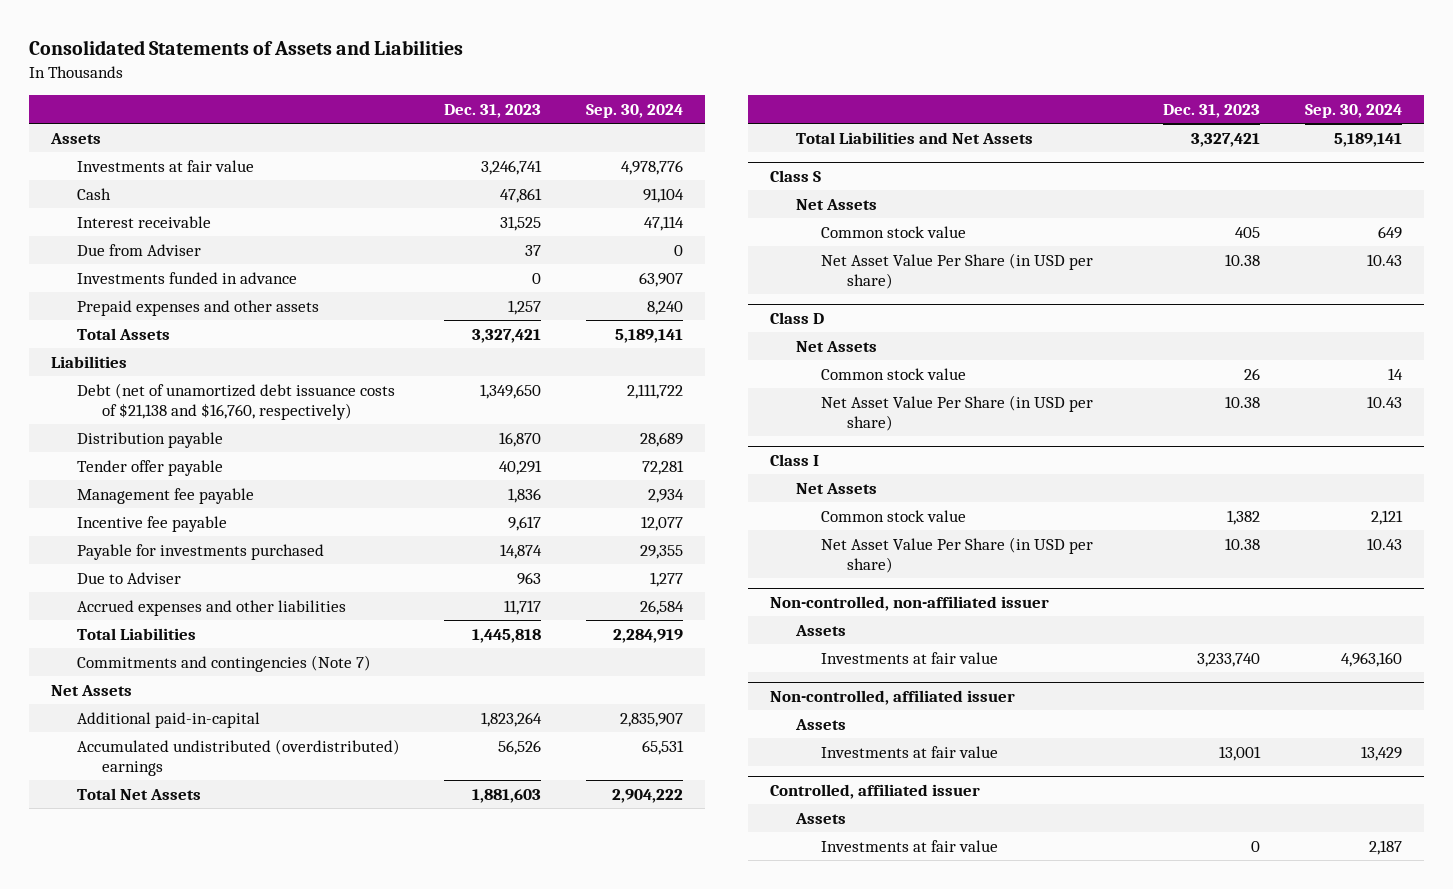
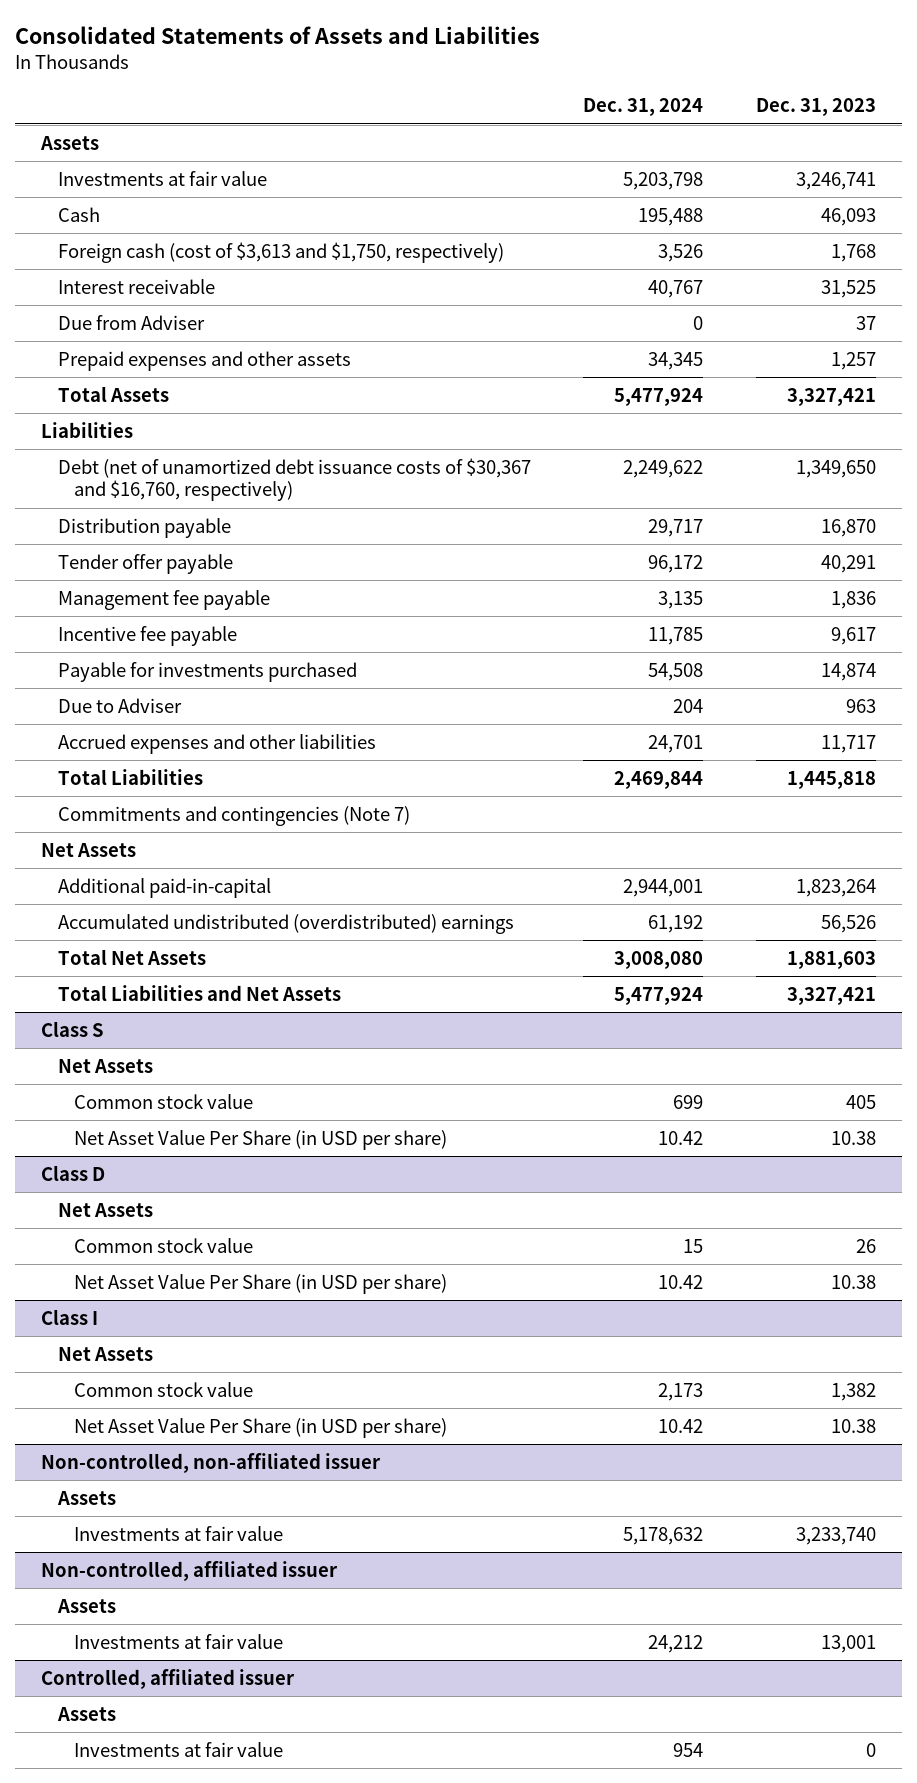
[585,104,683,119] Sep. 30, 2024 -> none
none -> [583,98,704,117] Dec. 31, 2024
[500,187,543,203] 47,861 -> [820,207,876,226] 46,093
none -> [57,241,504,263] Foreign cash (cost of $3,613 and $1,750, respectively)
[76,271,297,284] Investments funded in advance -> none
[76,382,395,421] Debt (net of unamortized debt issuance costs of $21,138 and $16,760, respectively) -> [57,457,531,502] Debt (net of unamortized debt issuance costs of $30,367 and $16,760, respectively)

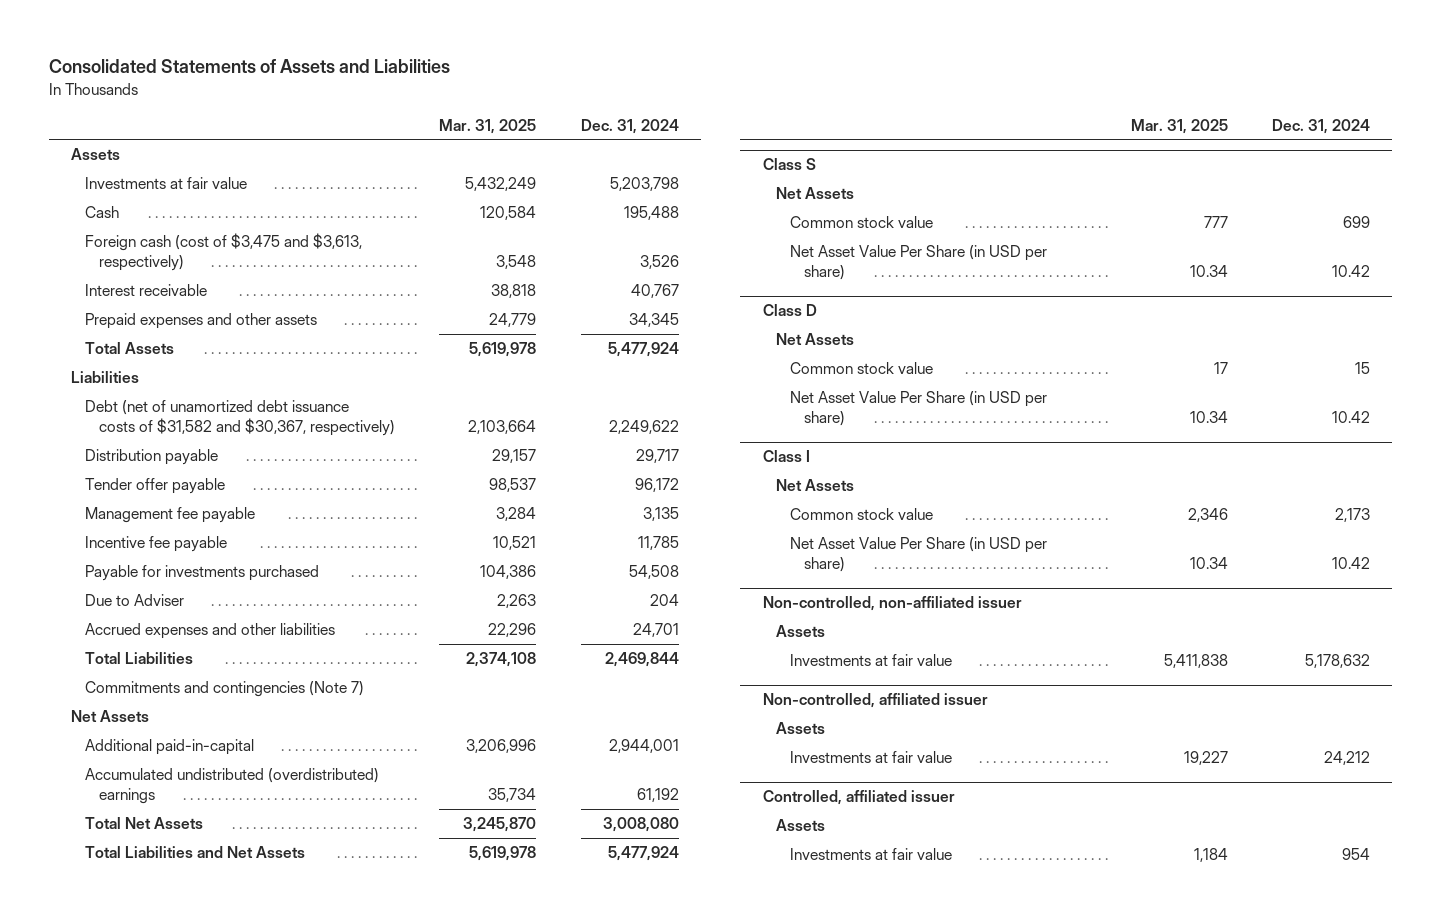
[755,98,876,117] Dec. 31, 2023 -> none
none -> [439,118,537,134] Mar. 31, 2025
[57,241,504,263] Foreign cash (cost of $3,613 and $1,750, respectively) -> [85,233,363,272] Foreign cash (cost of $3,475 and $3,613, respectively)
[57,314,205,330] Due from Adviser -> none
[57,457,531,502] Debt (net of unamortized debt issuance costs of $30,367 and $16,760, respectively) -> [85,400,395,437] Debt (net of unamortized debt issuance costs of $31,582 and $30,367, respectively)

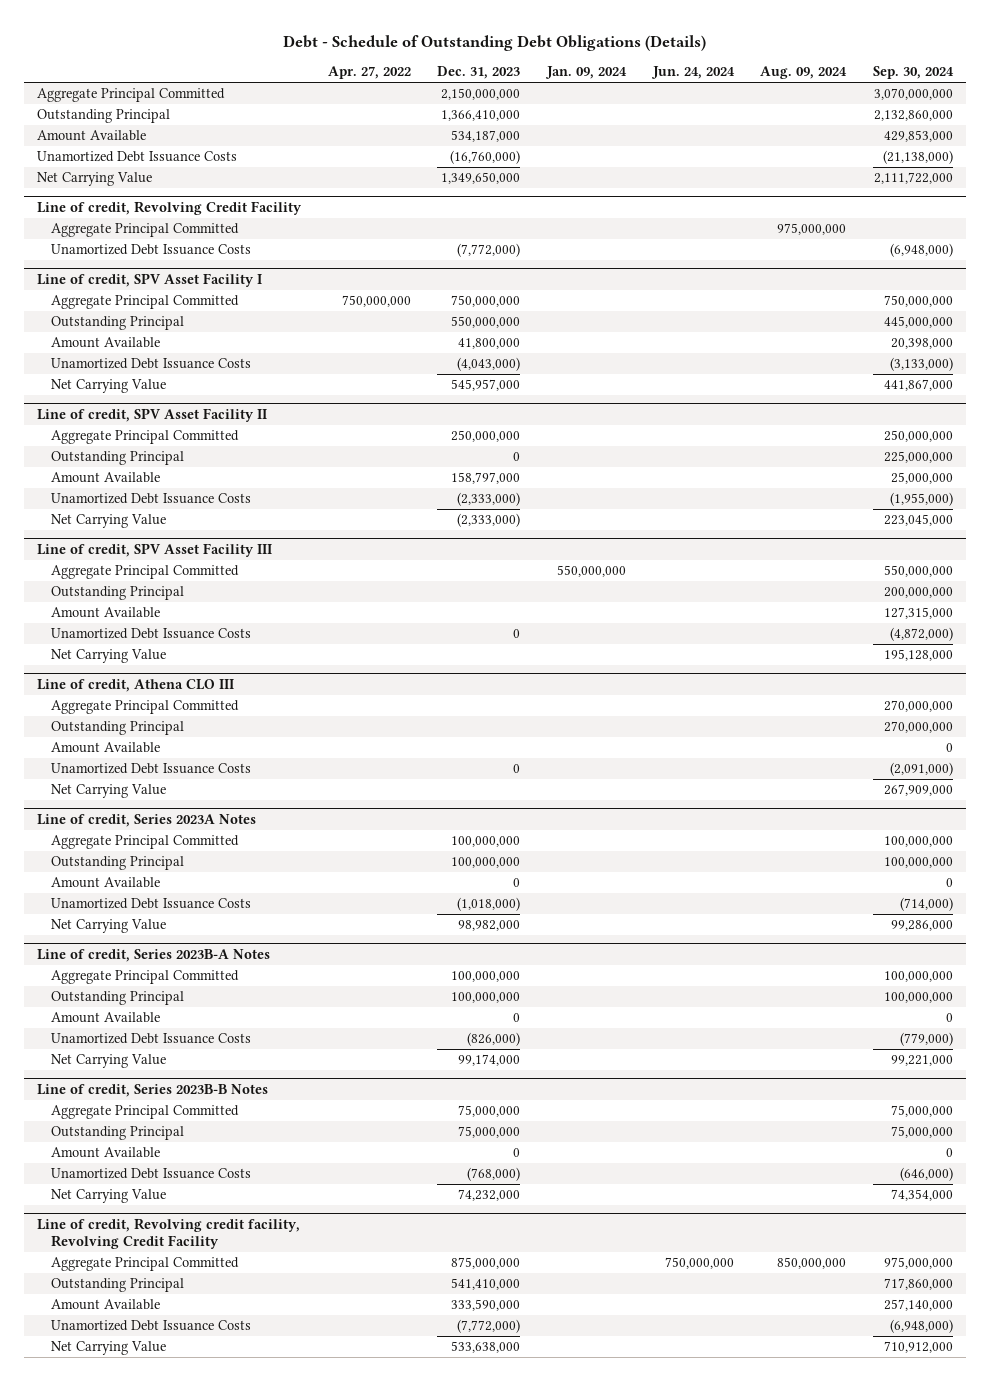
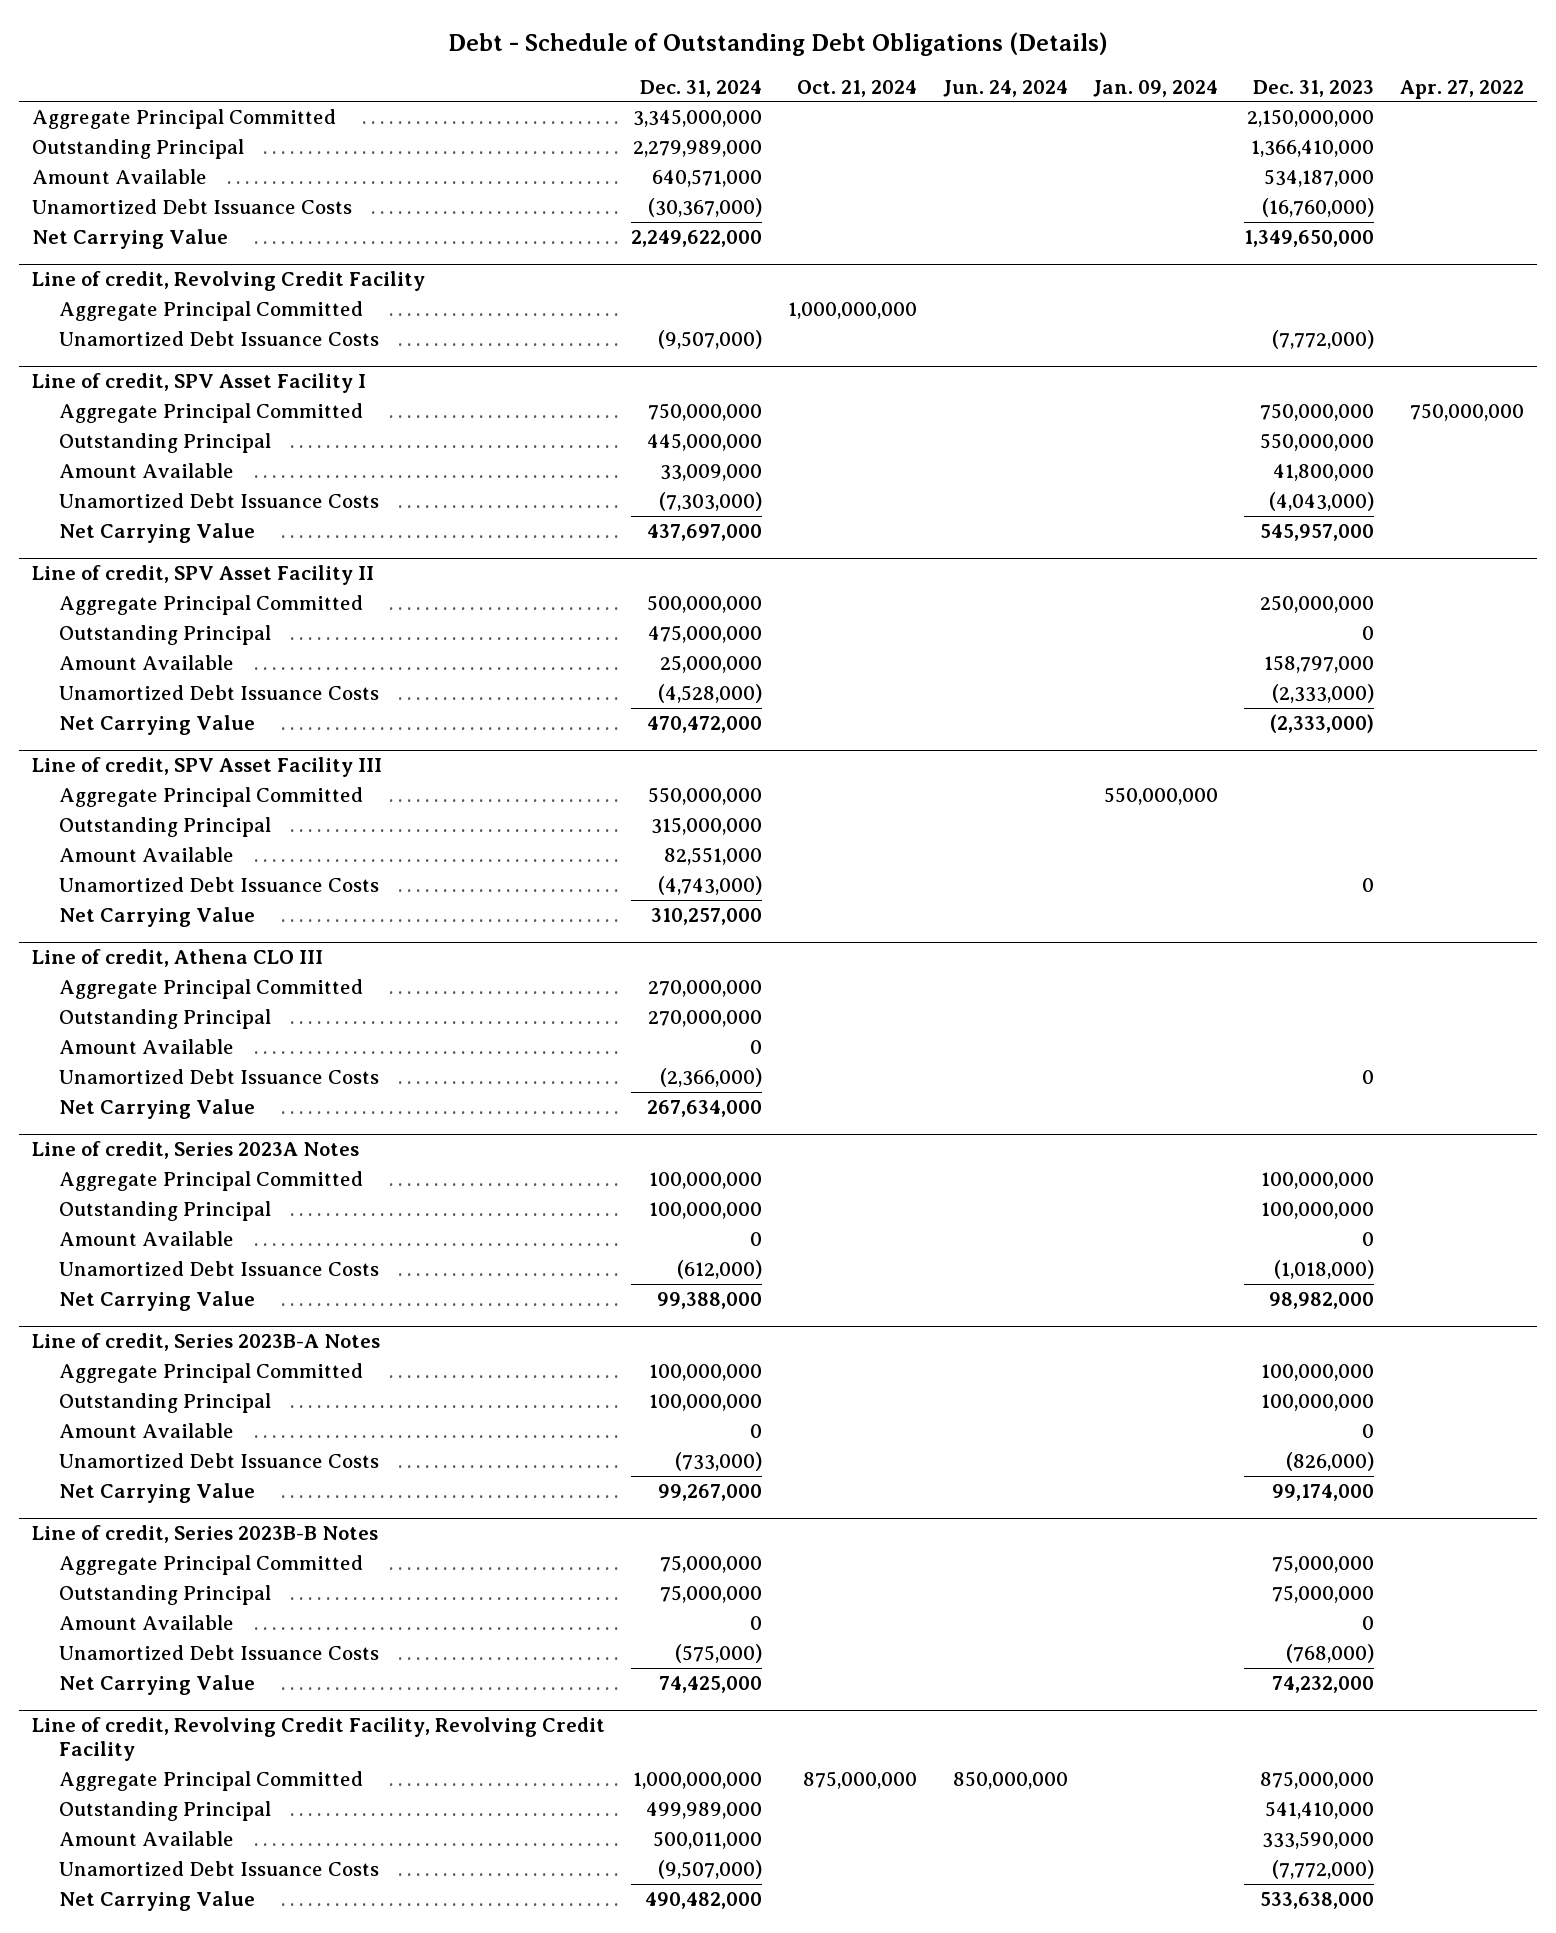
[760,66,848,80] Aug. 09, 2024 -> none
[872,66,954,80] Sep. 30, 2024 -> none
none -> [639,79,762,97] Dec. 31, 2024
none -> [796,79,917,97] Oct. 21, 2024
[37,1217,301,1249] Line of credit, Revolving credit facility, Revolving Credit Facility -> [31,1716,605,1762] Line of credit, Revolving Credit Facility, Revolving Credit Facility
[664,1257,734,1270] 750,000,000 -> [952,1770,1068,1789] 850,000,000

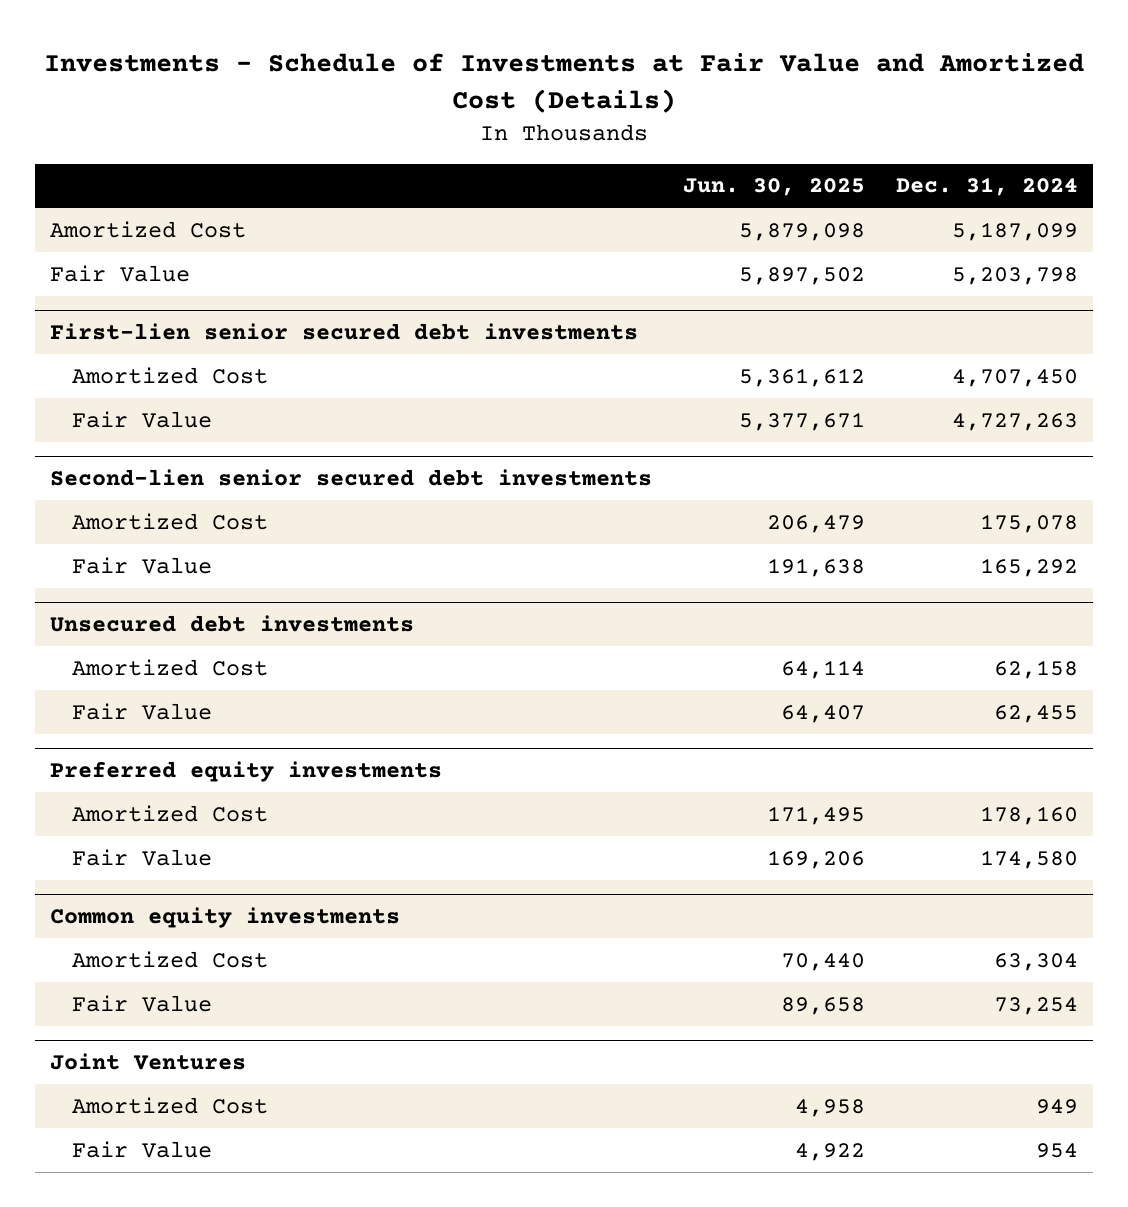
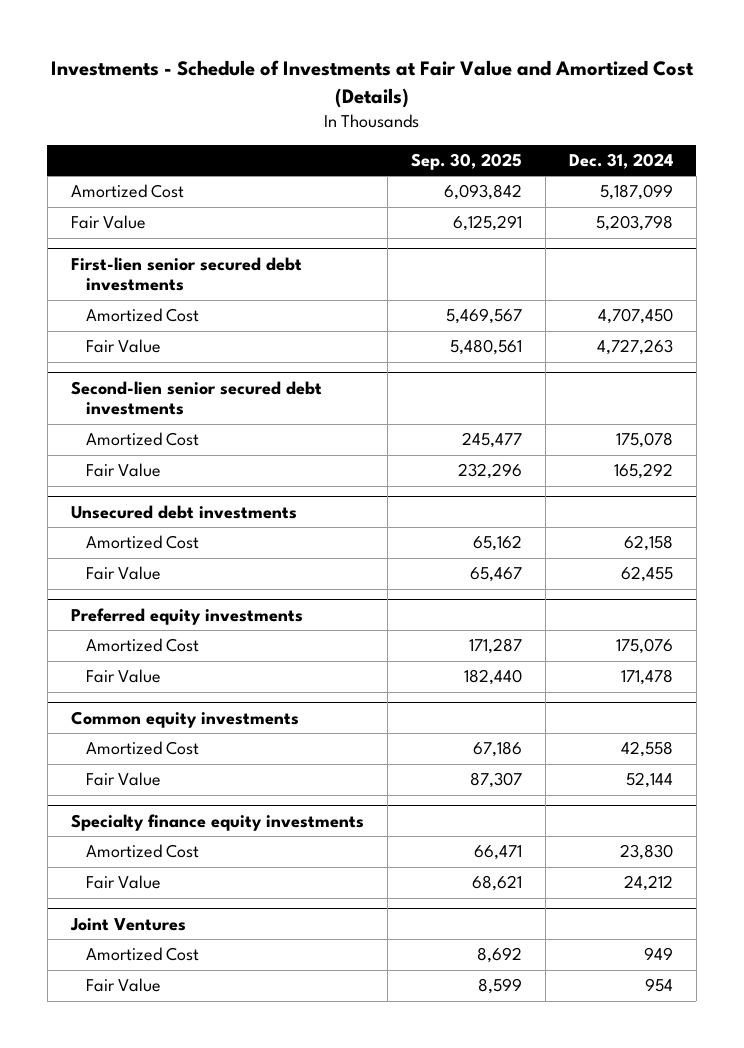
[683,178,866,197] Jun. 30, 2025 -> none
none -> [410,152,522,170] Sep. 30, 2025
[979,805,1078,825] 178,160 -> [615,638,673,655] 175,076
[979,849,1078,869] 174,580 -> [620,669,673,686] 171,478
[993,952,1078,971] 63,304 -> [620,741,673,758] 42,558
[993,996,1078,1015] 73,254 -> [625,772,673,789] 52,144
none -> [70,813,364,831] Specialty finance equity investments
none -> [86,844,200,859] Amortized Cost
none -> [86,875,162,890] Fair Value

